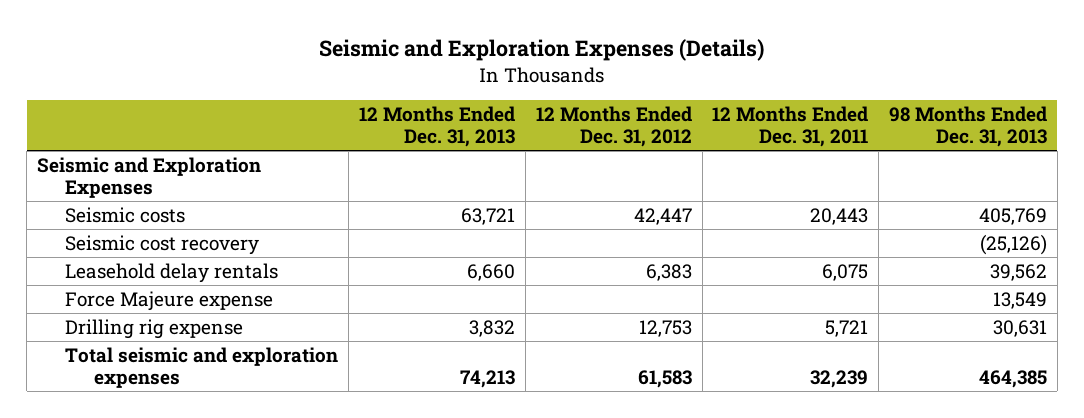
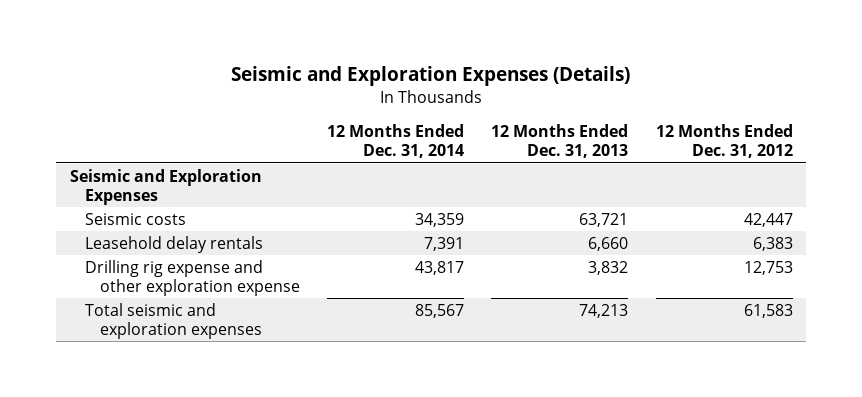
[712,106,869,148] 12 Months Ended Dec. 31, 2011 -> none
[889,106,1048,148] 98 Months Ended Dec. 31, 2013 -> none
none -> [327,124,465,159] 12 Months Ended Dec. 31, 2014
[65,234,260,255] Seismic cost recovery -> none
[65,290,274,311] Force Majeure expense -> none
[65,318,244,339] Drilling rig expense -> [84,259,301,296] Drilling rig expense and other exploration expense

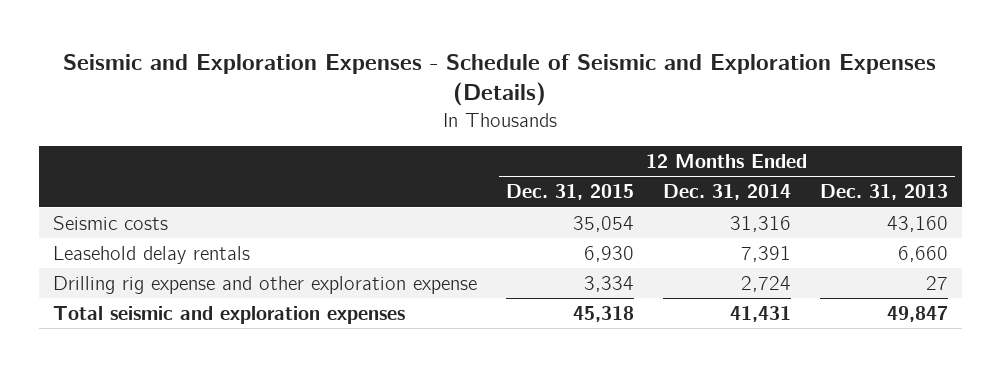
[231,66,631,87] Seismic and Exploration Expenses (Details) -> [63,53,937,107] Seismic and Exploration Expenses - Schedule of Seismic and Exploration Expenses (Details)
[655,124,793,159] 12 Months Ended Dec. 31, 2012 -> none
none -> [506,184,635,201] Dec. 31, 2015
[69,168,262,205] Seismic and Exploration Expenses -> none
[415,212,465,227] 34,359 -> [729,215,791,232] 31,316
[579,212,629,227] 63,721 -> [886,215,948,232] 43,160
[415,260,465,275] 43,817 -> [740,275,791,292] 2,724
[588,260,629,275] 3,832 -> [925,275,948,290] 27
[415,303,465,318] 85,567 -> [729,305,791,322] 41,431
[579,303,629,318] 74,213 -> [886,305,948,322] 49,847

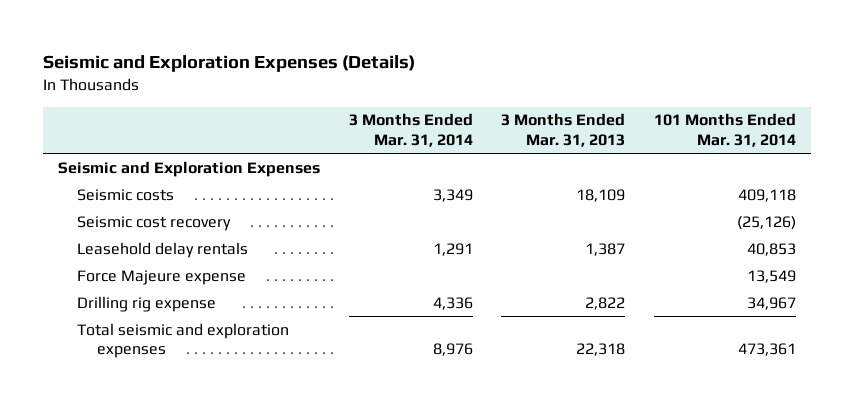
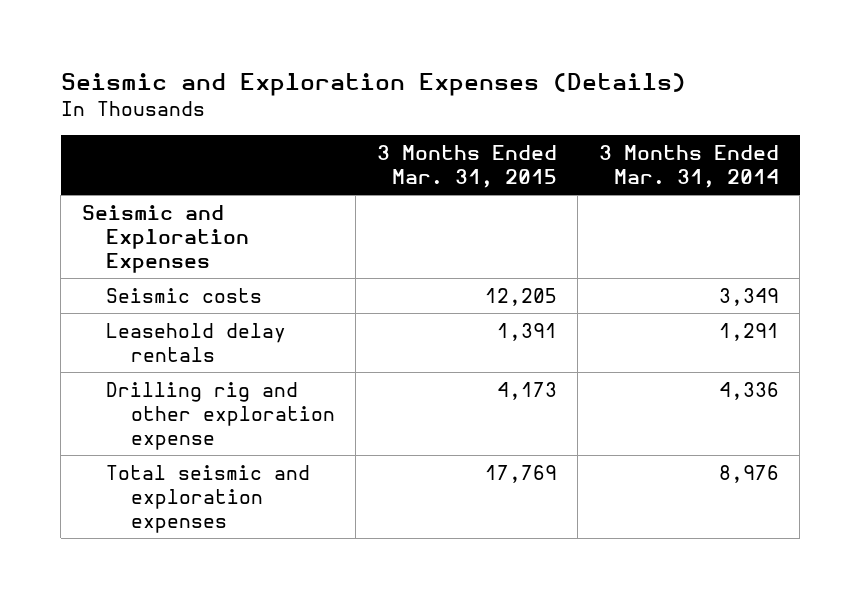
[501,113,626,147] 3 Months Ended Mar. 31, 2013 -> none
[654,113,797,147] 101 Months Ended Mar. 31, 2014 -> none
none -> [376,145,557,189] 3 Months Ended Mar. 31, 2015
[77,215,232,231] Seismic cost recovery -> none
[77,269,247,285] Force Majeure expense -> none
[77,295,217,312] Drilling rig expense -> [106,381,335,450] Drilling rig and other exploration expense

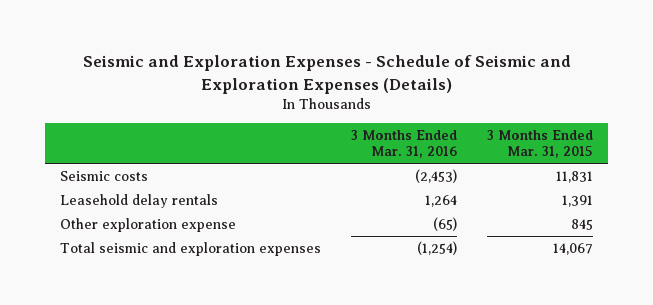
[60,73,686,97] Seismic and Exploration Expenses (Details) -> [82,55,571,94] Seismic and Exploration Expenses - Schedule of Seismic and Exploration Expenses (Details)
[598,145,779,189] 3 Months Ended Mar. 31, 2014 -> none
none -> [351,129,458,159] 3 Months Ended Mar. 31, 2016
[81,204,250,273] Seismic and Exploration Expenses -> none
[484,287,557,306] 12,205 -> [555,170,593,183] 11,831
[106,381,335,450] Drilling rig and other exploration expense -> [60,217,237,232] Other exploration expense
[496,381,557,400] 4,173 -> [570,218,593,230] 845
[484,464,557,483] 17,769 -> [552,242,593,255] 14,067

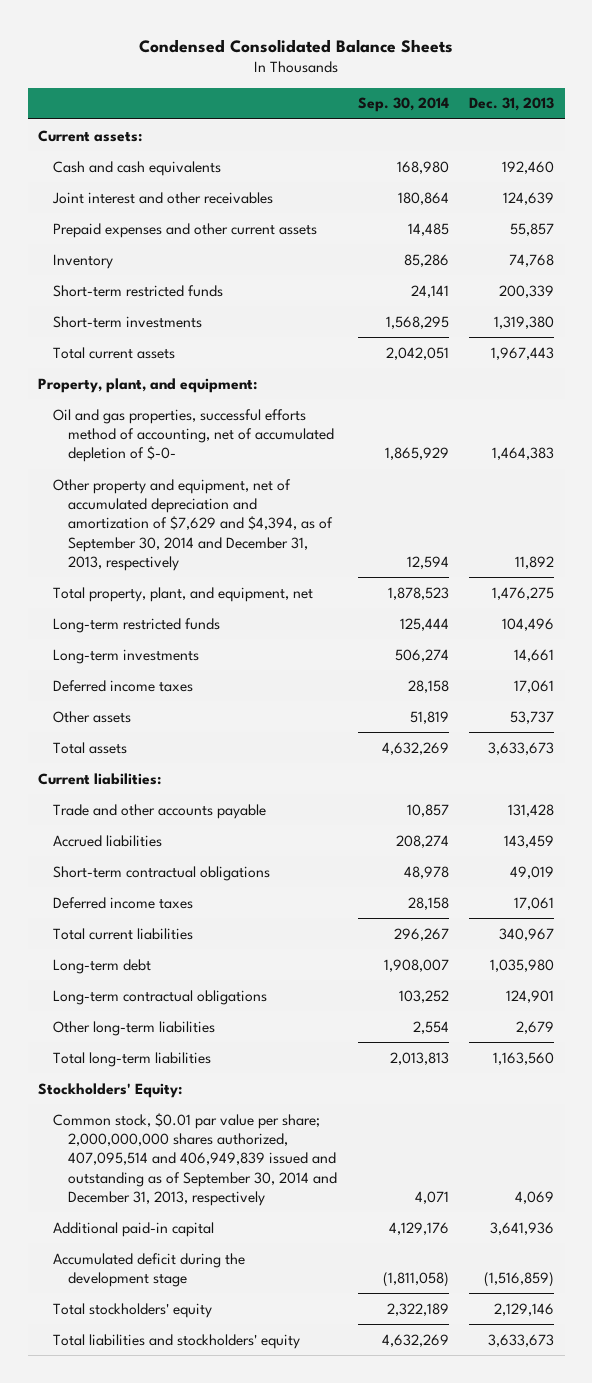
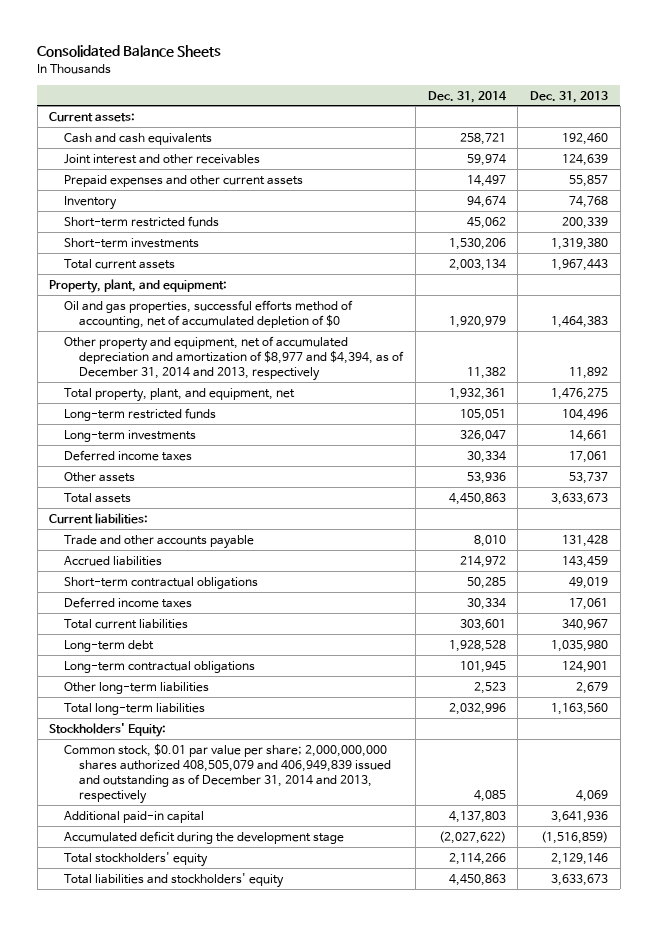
[139,38,454,53] Condensed Consolidated Balance Sheets -> [37,45,222,58] Consolidated Balance Sheets
[357,97,449,113] Sep. 30, 2014 -> none
none -> [427,90,507,103] Dec. 31, 2014
[53,408,335,463] Oil and gas properties, successful efforts method of accounting, net of accumulated depletion of $-0- -> [64,299,354,328] Oil and gas properties, successful efforts method of accounting, net of accumulated depletion of $0
[53,478,334,571] Other property and equipment, net of accumulated depreciation and amortization of $7,629 and $4,394, as of September 30, 2014 and December 31, 2013, respectively -> [64,335,404,382] Other property and equipment, net of accumulated depreciation and amortization of $8,977 and $4,394, as of December 31, 2014 and 2013, respectively
[53,1112,338,1206] Common stock, $0.01 par value per share; 2,000,000,000 shares authorized, 407,095,514 and 406,949,839 issued and outstanding as of September 30, 2014 and December 31, 2013, respectively -> [64,743,391,805] Common stock, $0.01 par value per share; 2,000,000,000 shares authorized 408,505,079 and 406,949,839 issued and outstanding as of December 31, 2014 and 2013, respectively

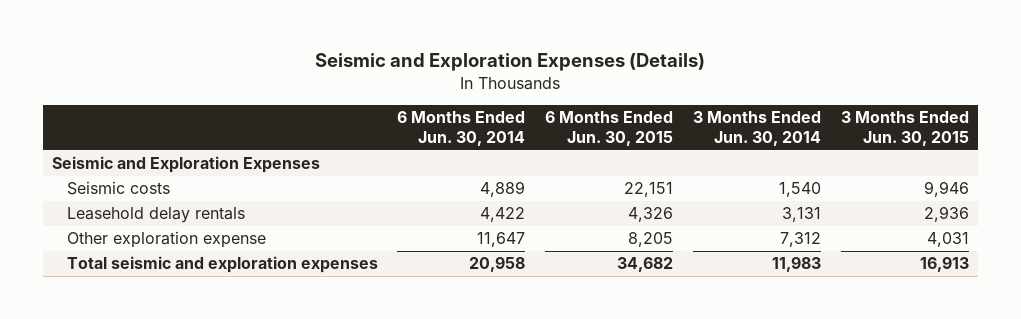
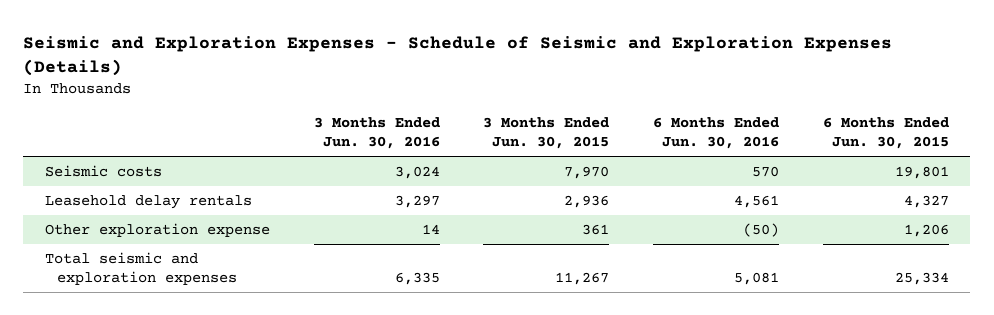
[315,53,706,72] Seismic and Exploration Expenses (Details) -> [23,35,893,76] Seismic and Exploration Expenses - Schedule of Seismic and Exploration Expenses (Details)
[397,110,526,147] 6 Months Ended Jun. 30, 2014 -> none
[692,110,821,147] 3 Months Ended Jun. 30, 2014 -> none
none -> [313,116,440,150] 3 Months Ended Jun. 30, 2016
none -> [653,116,780,150] 6 Months Ended Jun. 30, 2016
[52,156,321,174] Seismic and Exploration Expenses -> none
[624,182,674,198] 22,151 -> [894,165,949,179] 19,801
[923,181,969,198] 9,946 -> [564,165,610,179] 7,970
[628,207,674,223] 4,326 -> [903,194,949,208] 4,327
[628,232,674,248] 8,205 -> [903,223,949,237] 1,206
[926,232,969,248] 4,031 -> [582,223,610,235] 361
[617,257,674,273] 34,682 -> [894,272,949,286] 25,334
[919,256,969,273] 16,913 -> [555,272,610,286] 11,267

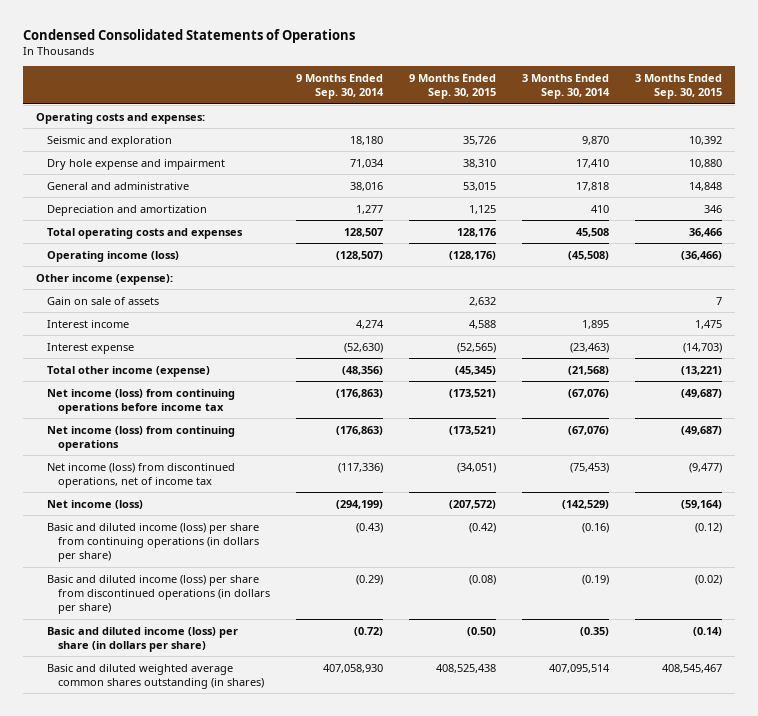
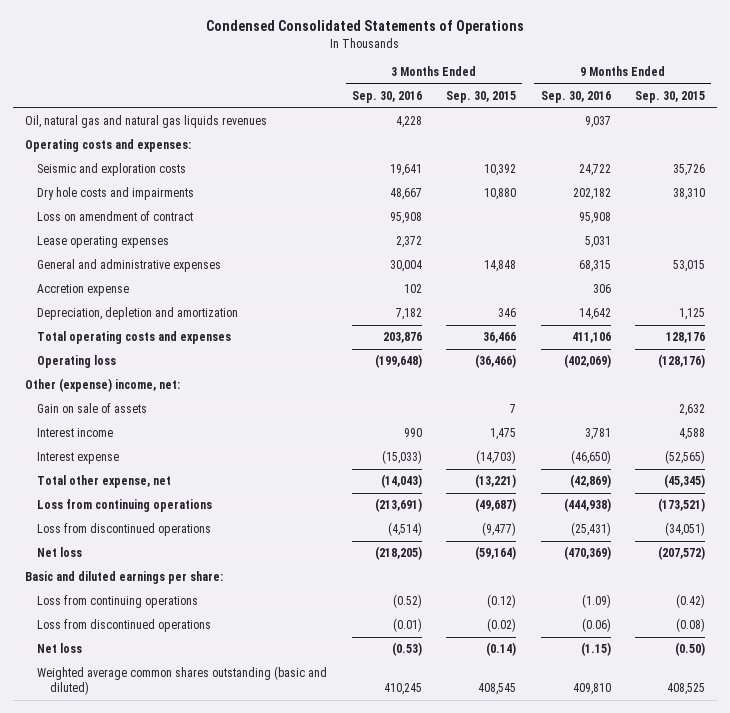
[295,73,384,100] 9 Months Ended Sep. 30, 2014 -> none
[522,73,611,100] 3 Months Ended Sep. 30, 2014 -> none
none -> [351,90,422,103] Sep. 30, 2016
none -> [540,90,611,103] Sep. 30, 2016
none -> [24,115,267,129] Oil, natural gas and natural gas liquids revenues
[46,135,172,147] Seismic and exploration -> [37,163,187,177] Seismic and exploration costs
[46,158,225,170] Dry hole expense and impairment -> [37,187,195,201] Dry hole costs and impairments
none -> [37,211,194,222] Loss on amendment of contract
none -> [37,236,170,249] Lease operating expenses
[46,181,189,190] General and administrative -> [37,259,222,273] General and administrative expenses
none -> [37,284,130,297] Accretion expense
[46,204,207,216] Depreciation and amortization -> [37,307,239,321] Depreciation, depletion and amortization
[46,250,179,262] Operating income (loss) -> [37,355,117,369] Operating loss
[35,273,173,285] Other income (expense): -> [24,378,180,393] Other (expense) income, net:
[46,388,235,414] Net income (loss) from continuing operations before income tax -> none
[46,365,210,377] Total other income (expense) -> [37,475,172,489] Total other expense, net
[46,425,235,451] Net income (loss) from continuing operations -> [37,499,213,513] Loss from continuing operations
[46,462,235,488] Net income (loss) from discontinued operations, net of income tax -> [37,523,212,537] Loss from discontinued operations
[46,499,143,509] Net income (loss) -> [37,547,83,558] Net loss
none -> [24,571,223,585] Basic and diluted earnings per share:
[46,522,259,563] Basic and diluted income (loss) per share from continuing operations (in dollars per share) -> [37,595,199,609] Loss from continuing operations
[46,574,270,615] Basic and diluted income (loss) per share from discontinued operations (in dollars per share) -> [37,619,212,633] Loss from discontinued operations
[46,626,238,652] Basic and diluted income (loss) per share (in dollars per share) -> [37,643,83,654] Net loss
[46,663,264,689] Basic and diluted weighted average common shares outstanding (in shares) -> [37,666,328,695] Weighted average common shares outstanding (basic and diluted)
[436,663,497,673] 408,525,438 -> [667,682,706,695] 408,525
[662,663,723,673] 408,545,467 -> [478,682,517,695] 408,545

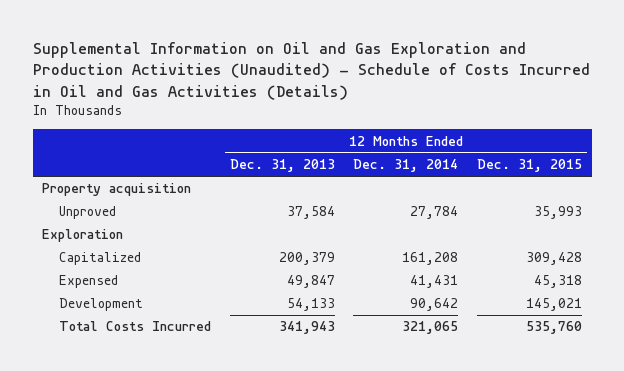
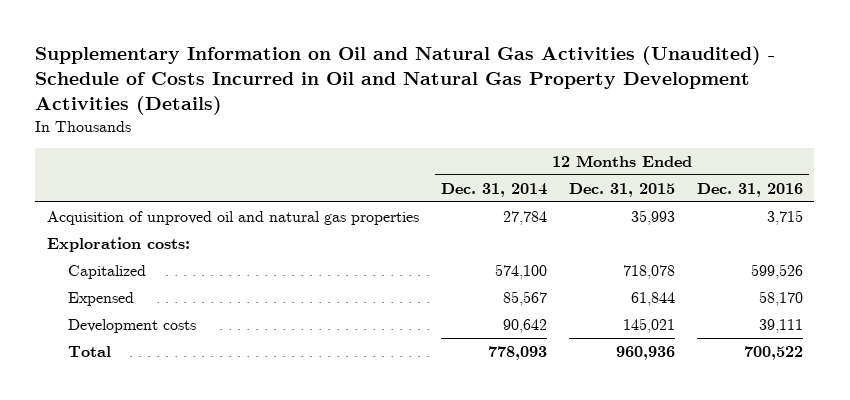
[32,41,590,100] Supplemental Information on Oil and Gas Exploration and Production Activities (Unaudited) - Schedule of Costs Incurred in Oil and Gas Activities (Details) -> [35,46,776,116] Supplementary Information on Oil and Natural Gas Activities (Unaudited) - Schedule of Costs Incurred in Oil and Natural Gas Property Development Activities (Details)
[229,159,335,173] Dec. 31, 2013 -> none
none -> [697,182,804,197] Dec. 31, 2016
[41,183,191,197] Property acquisition -> none
[58,206,116,220] Unproved -> [46,211,419,226] Acquisition of unproved oil and natural gas properties
[41,229,123,243] Exploration -> [46,237,190,253] Exploration costs:
[402,252,459,266] 161,208 -> [494,264,547,280] 574,100
[526,252,583,266] 309,428 -> [623,265,676,280] 718,078
[410,275,459,289] 41,431 -> [502,291,547,307] 85,567
[534,275,583,289] 45,318 -> [631,292,676,307] 61,844
[58,298,143,312] Development -> [67,319,196,334] Development costs
[58,321,211,332] Total Costs Incurred -> [67,346,111,358] Total
[402,321,459,335] 321,065 -> [487,346,547,361] 778,093
[526,321,583,335] 535,760 -> [616,346,676,361] 960,936

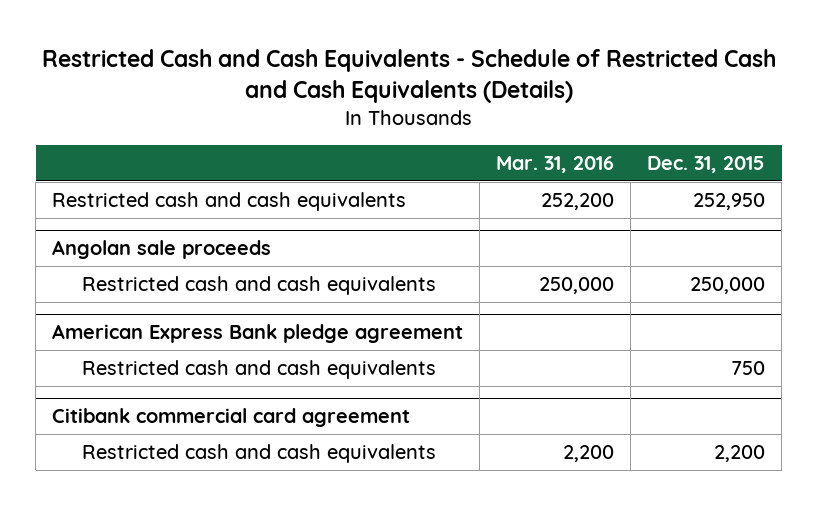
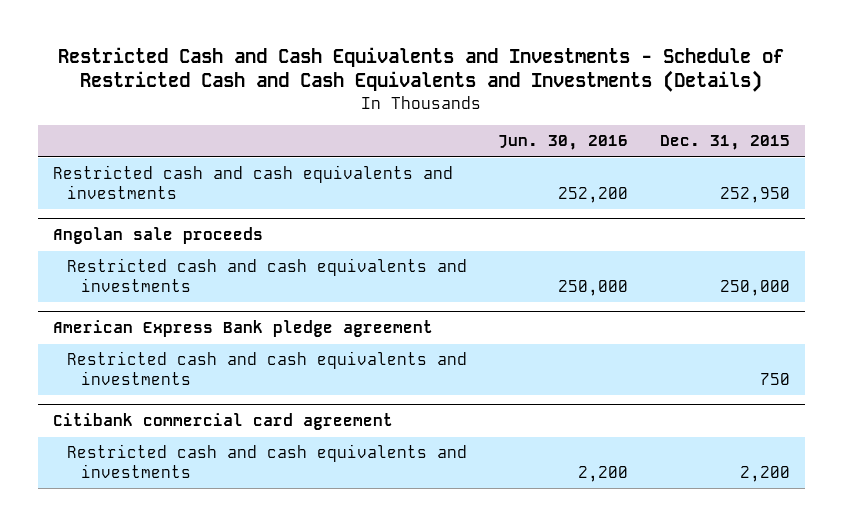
[41,48,776,103] Restricted Cash and Cash Equivalents - Schedule of Restricted Cash and Cash Equivalents (Details) -> [58,46,785,93] Restricted Cash and Cash Equivalents and Investments - Schedule of Restricted Cash and Cash Equivalents and Investments (Details)
[496,155,615,173] Mar. 31, 2016 -> none
none -> [498,135,629,151] Jun. 30, 2016
[52,192,407,212] Restricted cash and cash equivalents -> [53,165,454,200] Restricted cash and cash equivalents and investments
[82,276,437,296] Restricted cash and cash equivalents -> [67,258,468,293] Restricted cash and cash equivalents and investments
[82,360,437,380] Restricted cash and cash equivalents -> [67,351,468,386] Restricted cash and cash equivalents and investments
[82,444,437,464] Restricted cash and cash equivalents -> [67,444,468,479] Restricted cash and cash equivalents and investments

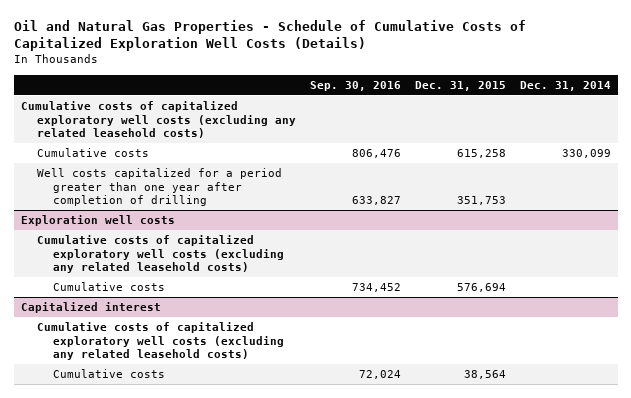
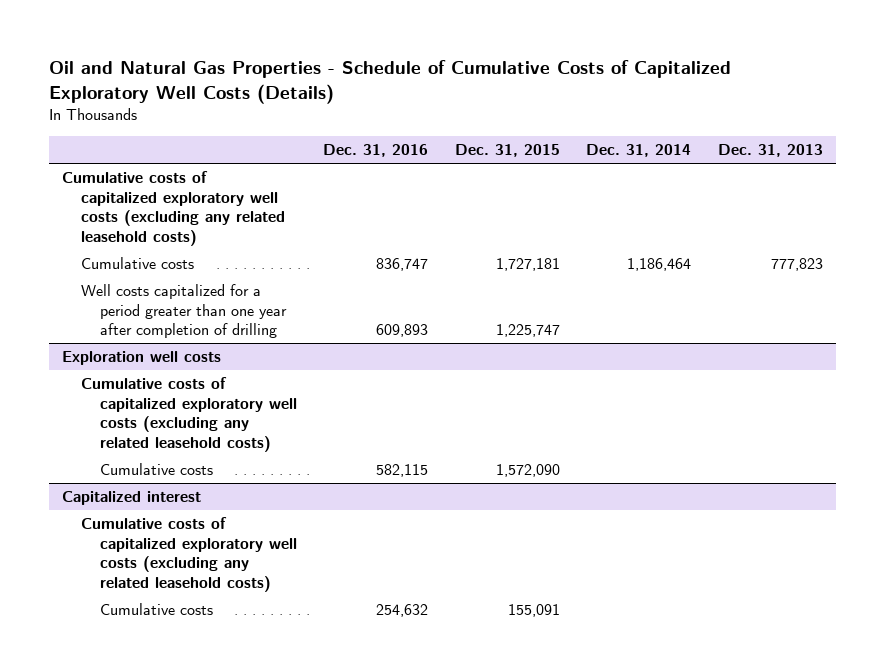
[13,19,526,52] Oil and Natural Gas Properties - Schedule of Cumulative Costs of Capitalized Exploration Well Costs (Details) -> [48,59,731,104] Oil and Natural Gas Properties - Schedule of Cumulative Costs of Capitalized Exploratory Well Costs (Details)
[309,80,401,91] Sep. 30, 2016 -> none
none -> [323,144,429,158] Dec. 31, 2016
none -> [717,144,823,158] Dec. 31, 2013
[456,149,506,159] 615,258 -> [495,258,560,272] 1,727,181
[561,149,611,159] 330,099 -> [627,258,692,272] 1,186,464
[456,196,506,206] 351,753 -> [495,324,560,338] 1,225,747
[456,283,506,293] 576,694 -> [495,464,560,478] 1,572,090
[463,370,506,380] 38,564 -> [507,604,560,618] 155,091

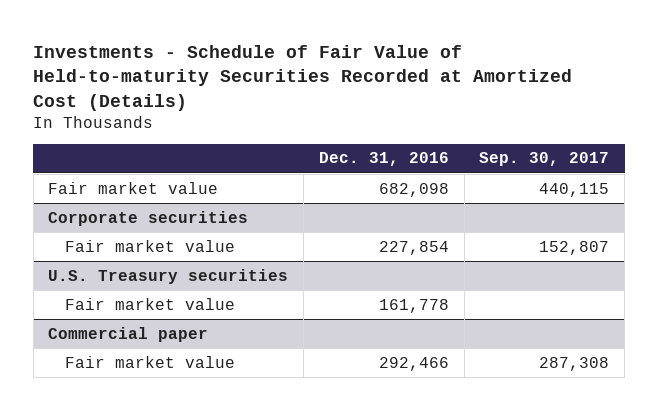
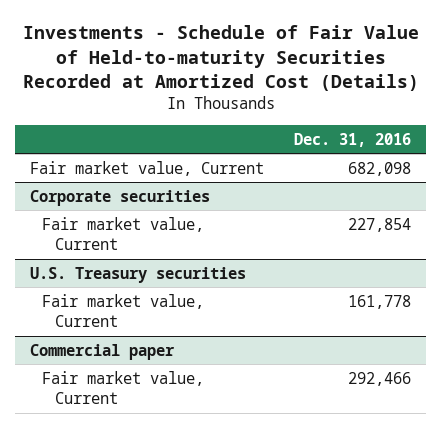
[479,152,610,167] Sep. 30, 2017 -> none
[48,181,219,194] Fair market value -> [30,160,265,176] Fair market value, Current
[64,239,235,252] Fair market value -> [42,216,205,251] Fair market value, Current
[64,297,235,310] Fair market value -> [42,293,205,328] Fair market value, Current
[64,355,235,368] Fair market value -> [42,370,205,405] Fair market value, Current

